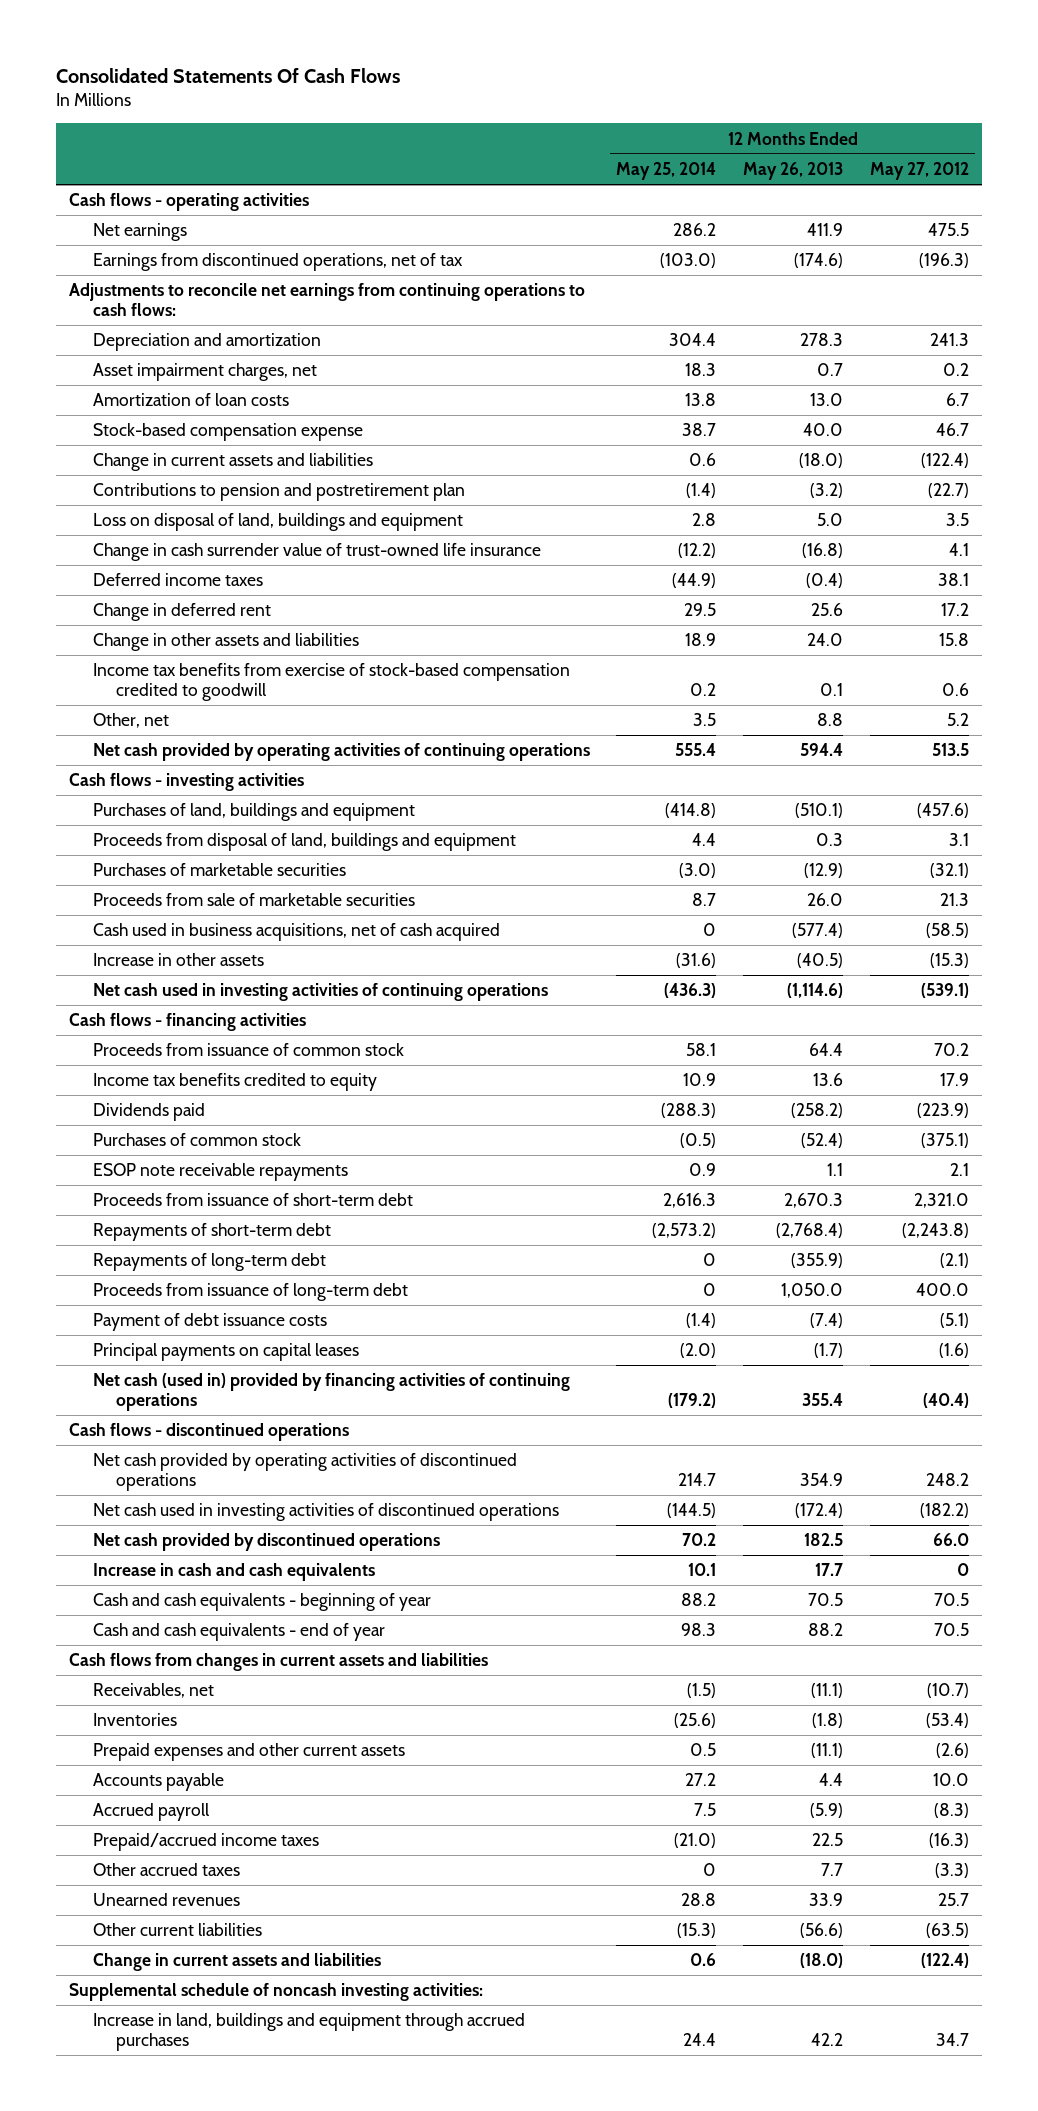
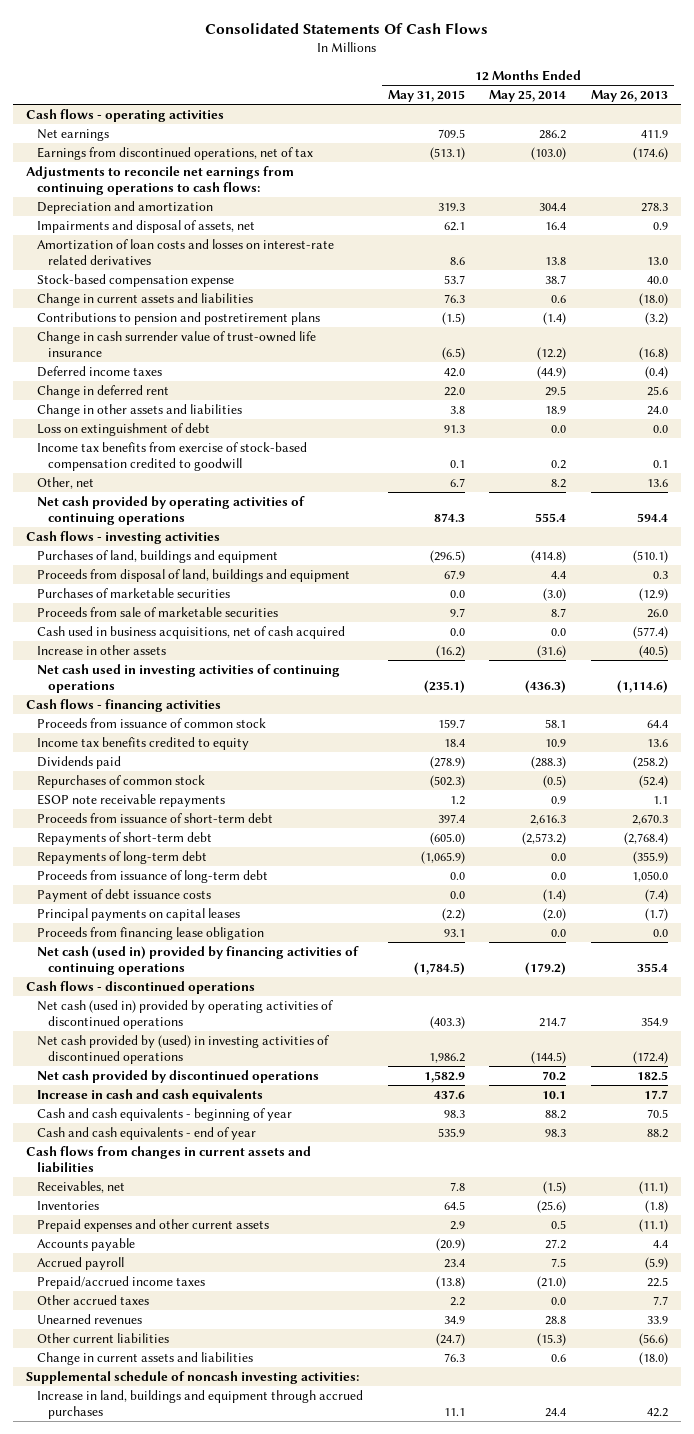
[869,161,969,180] May 27, 2012 -> none
none -> [387,90,465,103] May 31, 2015
[92,363,317,382] Asset impairment charges, net -> [36,219,255,233] Impairments and disposal of assets, net
[685,363,717,377] 18.3 -> [545,221,567,230] 16.4
[817,363,844,377] 0.7 -> [653,221,669,230] 0.9
[92,393,289,407] Amortization of loan costs -> [36,238,334,265] Amortization of loan costs and losses on interest-rate related derivatives
[92,513,463,532] Loss on disposal of land, buildings and equipment -> none
[92,483,465,502] Contributions to pension and postretirement plan -> [36,311,320,325] Contributions to pension and postretirement plans
none -> [36,422,210,436] Loss on extinguishment of debt
[693,713,717,727] 3.5 -> [551,478,567,488] 8.2
[817,713,844,727] 8.8 -> [647,478,669,487] 13.6
[703,923,717,937] 0 -> [551,627,567,636] 0.0
[92,1133,301,1147] Purchases of common stock -> [36,774,205,788] Repurchases of common stock
[703,1253,717,1267] 0 -> [551,852,567,861] 0.0
[703,1283,717,1297] 0 -> [551,871,567,880] 0.0
none -> [36,926,264,940] Proceeds from financing lease obligation
[92,1453,517,1492] Net cash provided by operating activities of discontinued operations -> [36,999,333,1029] Net cash (used in) provided by operating activities of discontinued operations
[92,1503,559,1522] Net cash used in investing activities of discontinued operations -> [36,1034,329,1064] Net cash provided by (used) in investing activities of discontinued operations
[703,1863,717,1877] 0 -> [551,1296,567,1305] 0.0

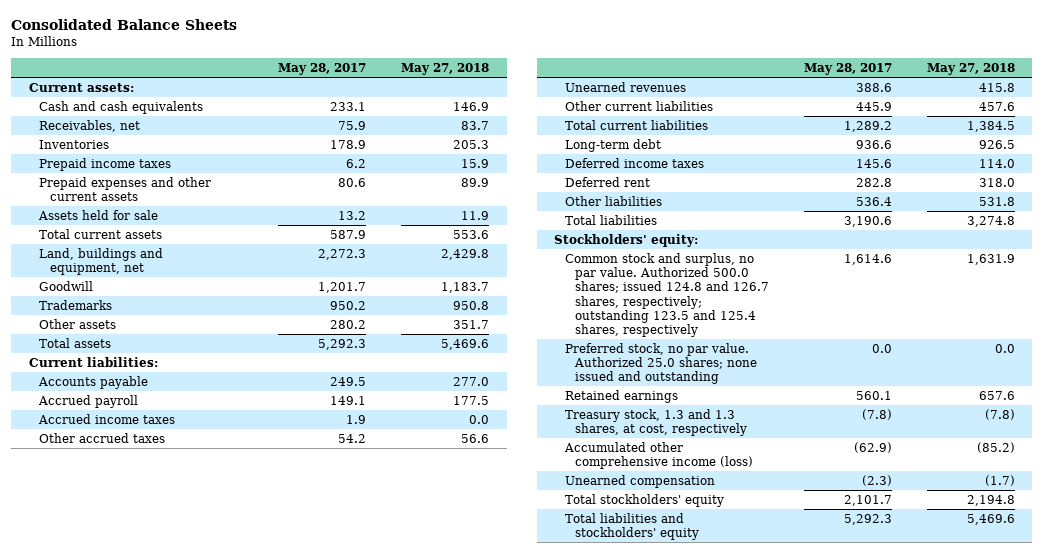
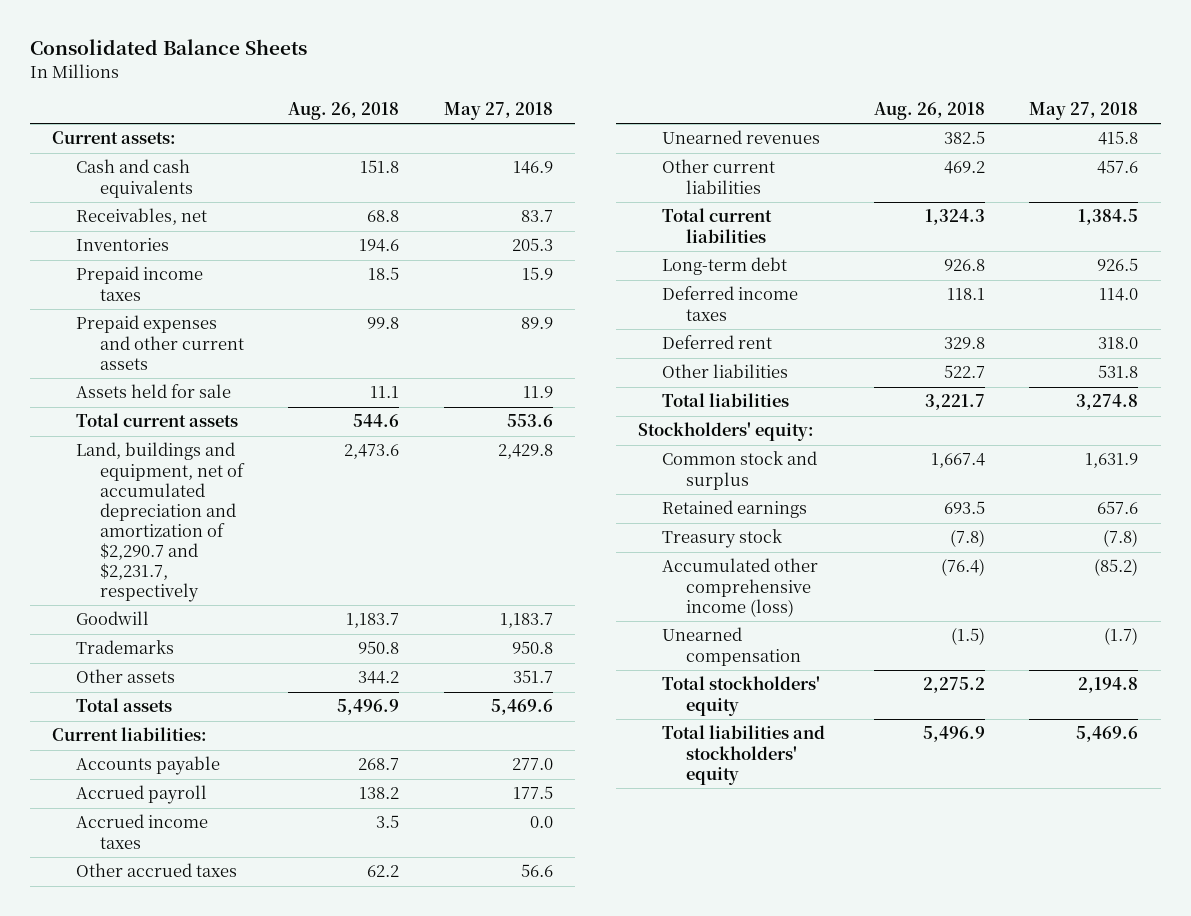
[278,63,367,76] May 28, 2017 -> none
none -> [288,101,400,120] Aug. 26, 2018
[39,247,164,276] Land, buildings and equipment, net -> [75,442,245,602] Land, buildings and equipment, net of accumulated depreciation and amortization of $2,290.7 and $2,231.7, respectively
[564,342,758,385] Preferred stock, no par value. Authorized 25.0 shares; none issued and outstanding -> none
[564,252,770,338] Common stock and surplus, no par value. Authorized 500.0 shares; issued 124.8 and 126.7 shares, respectively; outstanding 123.5 and 125.4 shares, respectively -> [661,451,817,490] Common stock and surplus
[564,408,748,437] Treasury stock, 1.3 and 1.3 shares, at cost, respectively -> [661,529,782,549] Treasury stock

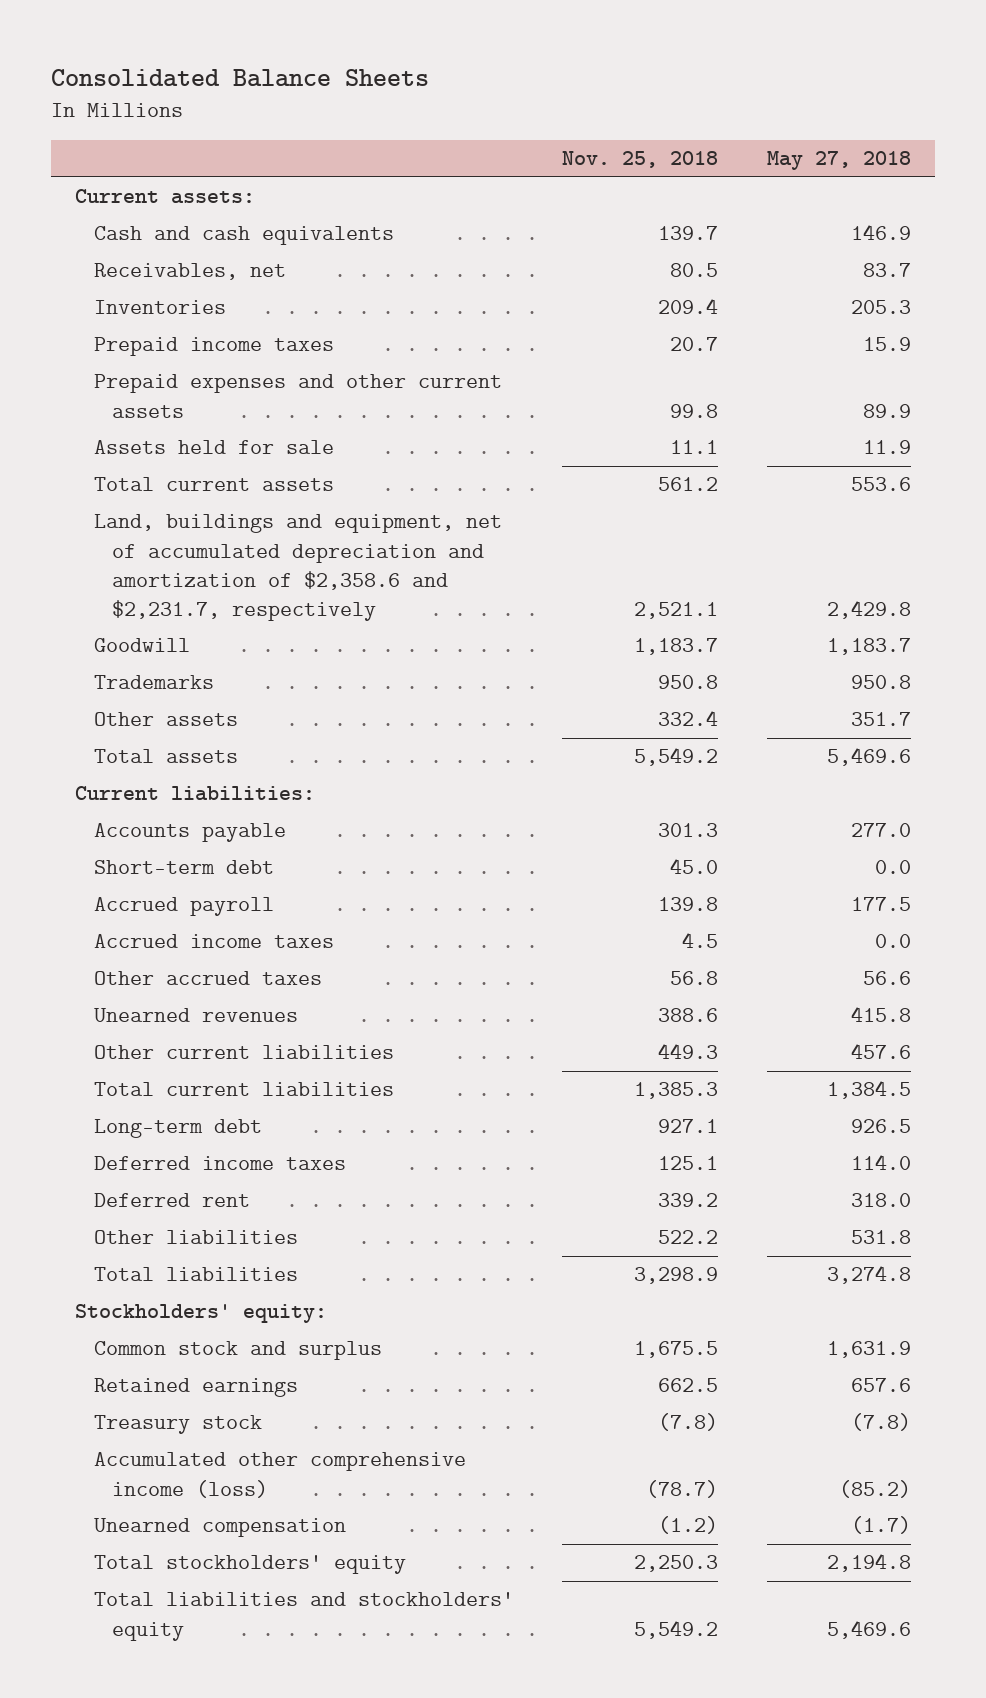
[288,101,400,120] Aug. 26, 2018 -> none
none -> [562,151,719,169] Nov. 25, 2018
[75,442,245,602] Land, buildings and equipment, net of accumulated depreciation and amortization of $2,290.7 and $2,231.7, respectively -> [93,514,502,621] Land, buildings and equipment, net of accumulated depreciation and amortization of $2,358.6 and $2,231.7, respectively
none -> [93,860,274,875] Short-term debt

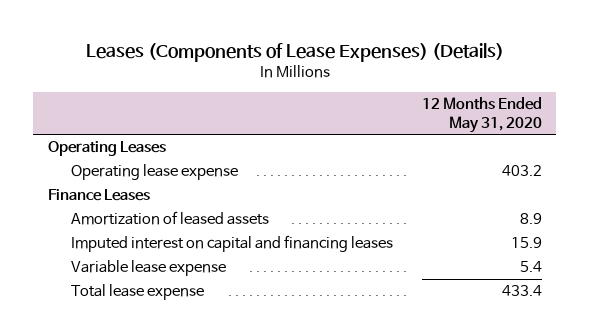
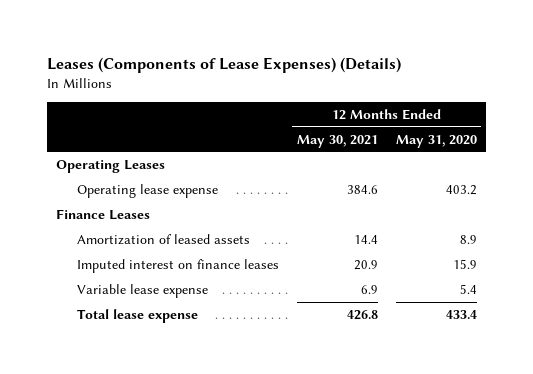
none -> [296,134,378,148] May 30, 2021
[70,235,393,253] Imputed interest on capital and financing leases -> [76,258,279,273] Imputed interest on finance leases

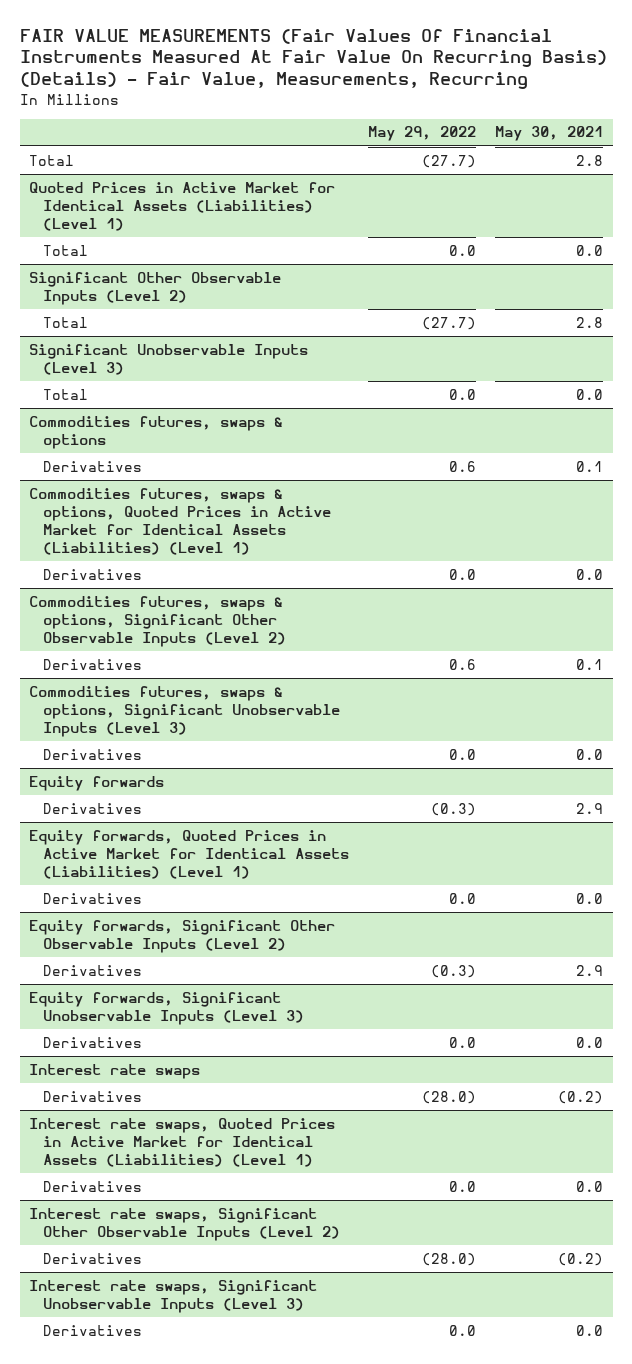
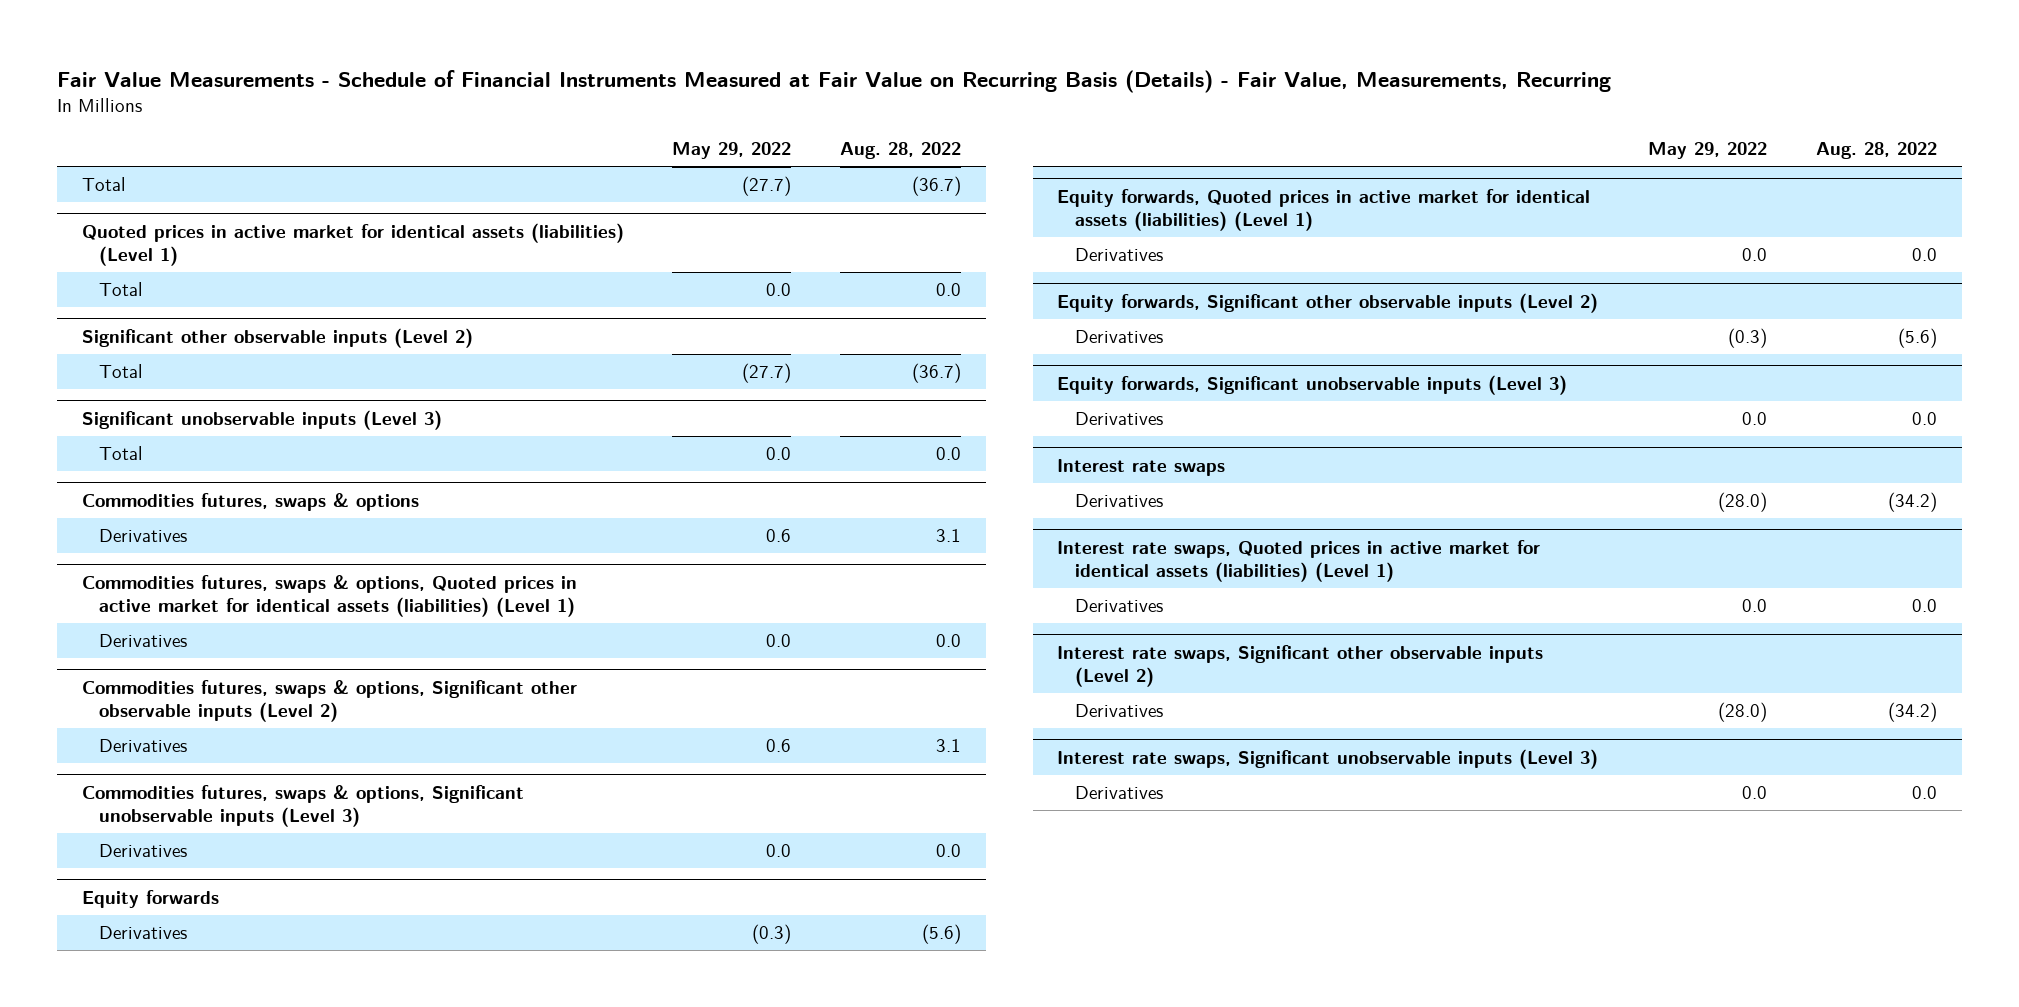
[19,28,607,90] FAIR VALUE MEASUREMENTS (Fair Values Of Financial Instruments Measured At Fair Value On Recurring Basis) (Details) - Fair Value, Measurements, Recurring -> [57,69,1612,93] Fair Value Measurements - Schedule of Financial Instruments Measured at Fair Value on Recurring Basis (Details) - Fair Value, Measurements, Recurring
[495,126,604,142] May 30, 2021 -> none
none -> [840,142,962,160] Aug. 28, 2022
[29,181,336,231] Quoted Prices in Active Market for Identical Assets (Liabilities) (Level 1) -> [81,222,624,266] Quoted prices in active market for identical assets (liabilities) (Level 1)
[29,271,282,305] Significant Other Observable Inputs (Level 2) -> [81,327,473,348] Significant other observable inputs (Level 2)
[29,343,309,375] Significant Unobservable Inputs (Level 3) -> [81,409,442,430] Significant unobservable inputs (Level 3)
[29,487,331,555] Commodities futures, swaps & options, Quoted Prices in Active Market for Identical Assets (Liabilities) (Level 1) -> [81,574,577,617] Commodities futures, swaps & options, Quoted prices in active market for identical assets (liabilities) (Level 1)
[29,595,286,647] Commodities futures, swaps & options, Significant Other Observable Inputs (Level 2) -> [81,679,577,722] Commodities futures, swaps & options, Significant other observable inputs (Level 2)
[29,685,340,737] Commodities futures, swaps & options, Significant Unobservable Inputs (Level 3) -> [81,784,524,827] Commodities futures, swaps & options, Significant unobservable inputs (Level 3)
[29,829,349,879] Equity forwards, Quoted Prices in Active Market for Identical Assets (Liabilities) (Level 1) -> [1057,188,1591,231] Equity forwards, Quoted prices in active market for identical assets (liabilities) (Level 1)
[29,919,336,953] Equity forwards, Significant Other Observable Inputs (Level 2) -> [1057,292,1599,313] Equity forwards, Significant other observable inputs (Level 2)
[29,991,304,1025] Equity forwards, Significant Unobservable Inputs (Level 3) -> [1057,374,1568,395] Equity forwards, Significant unobservable inputs (Level 3)
[29,1117,336,1167] Interest rate swaps, Quoted Prices in Active Market for Identical Assets (Liabilities) (Level 1) -> [1057,539,1541,582] Interest rate swaps, Quoted prices in active market for identical assets (liabilities) (Level 1)
[29,1207,340,1241] Interest rate swaps, Significant Other Observable Inputs (Level 2) -> [1057,644,1544,687] Interest rate swaps, Significant other observable inputs (Level 2)
[29,1279,318,1313] Interest rate swaps, Significant Unobservable Inputs (Level 3) -> [1057,748,1599,769] Interest rate swaps, Significant unobservable inputs (Level 3)

